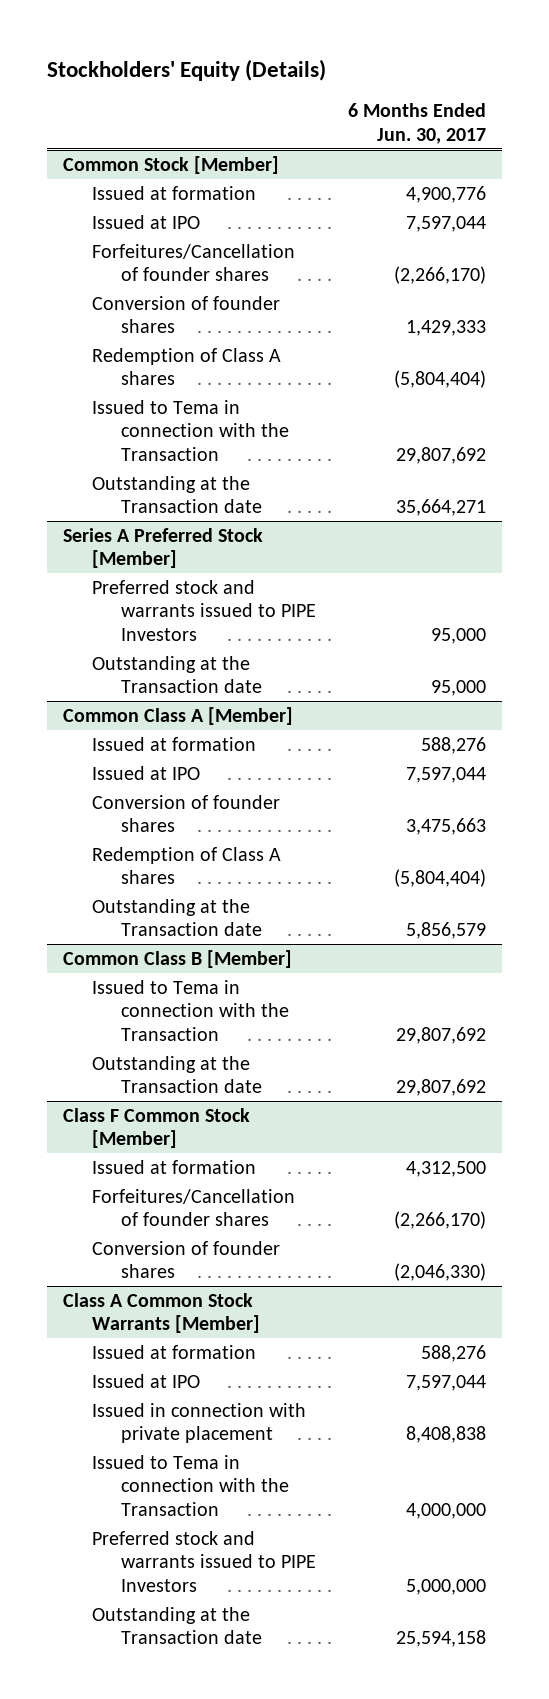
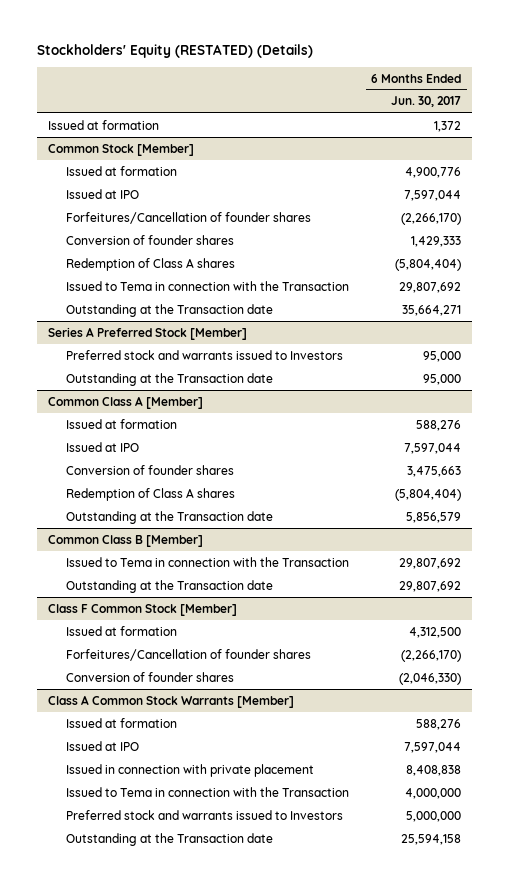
[46,58,326,81] Stockholders' Equity (Details) -> [36,44,313,59] Stockholders' Equity (RESTATED) (Details)
none -> [47,119,159,130] Issued at formation
[91,579,316,641] Preferred stock and warrants issued to PIPE Investors -> [65,349,343,360] Preferred stock and warrants issued to Investors
[91,1530,316,1592] Preferred stock and warrants issued to PIPE Investors -> [65,809,343,820] Preferred stock and warrants issued to Investors

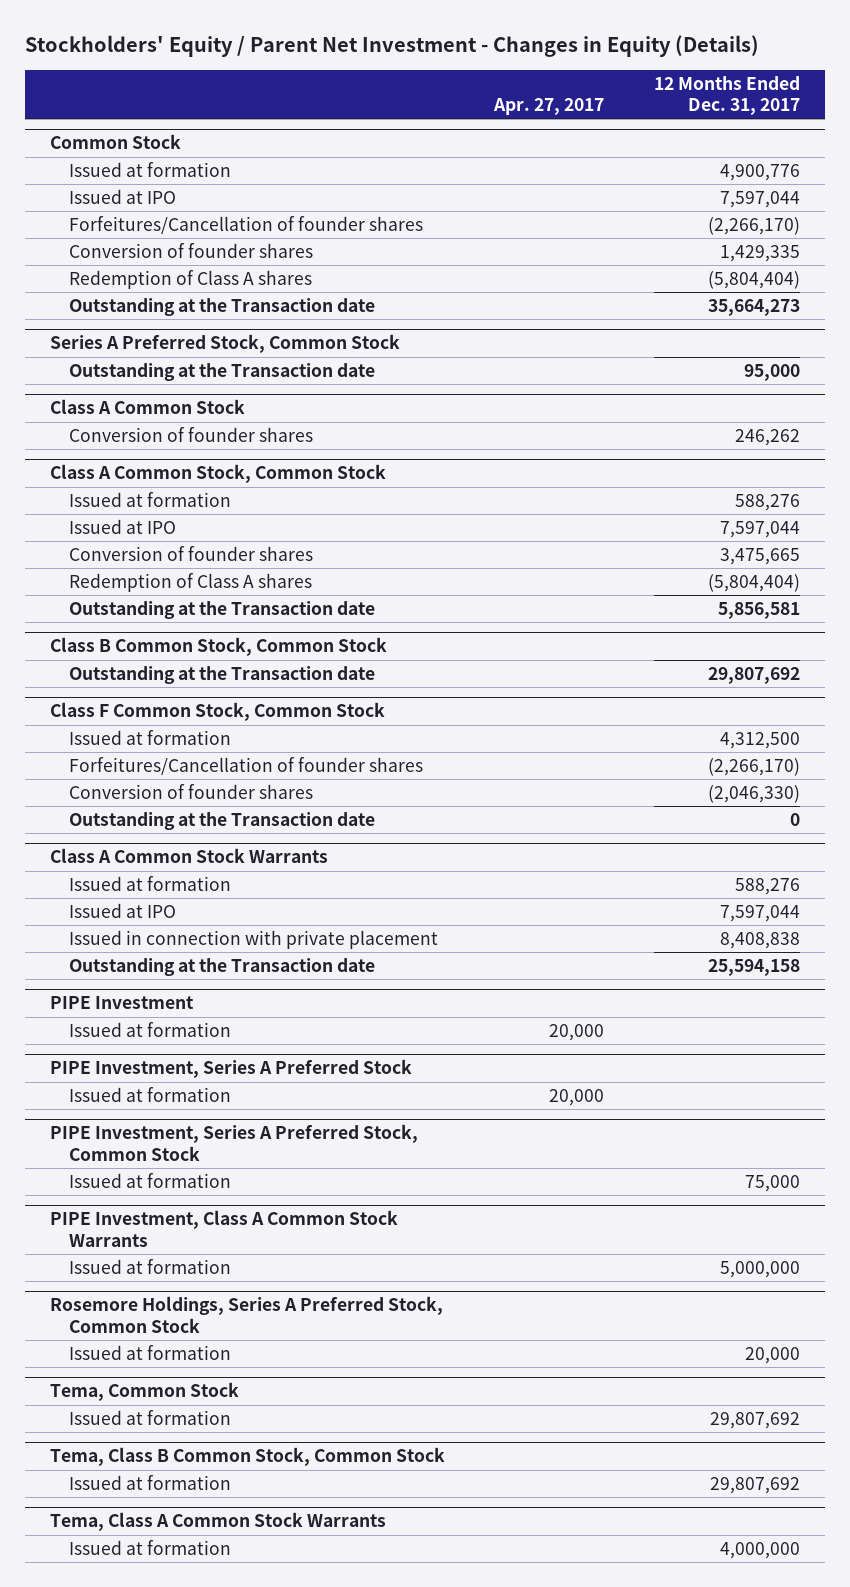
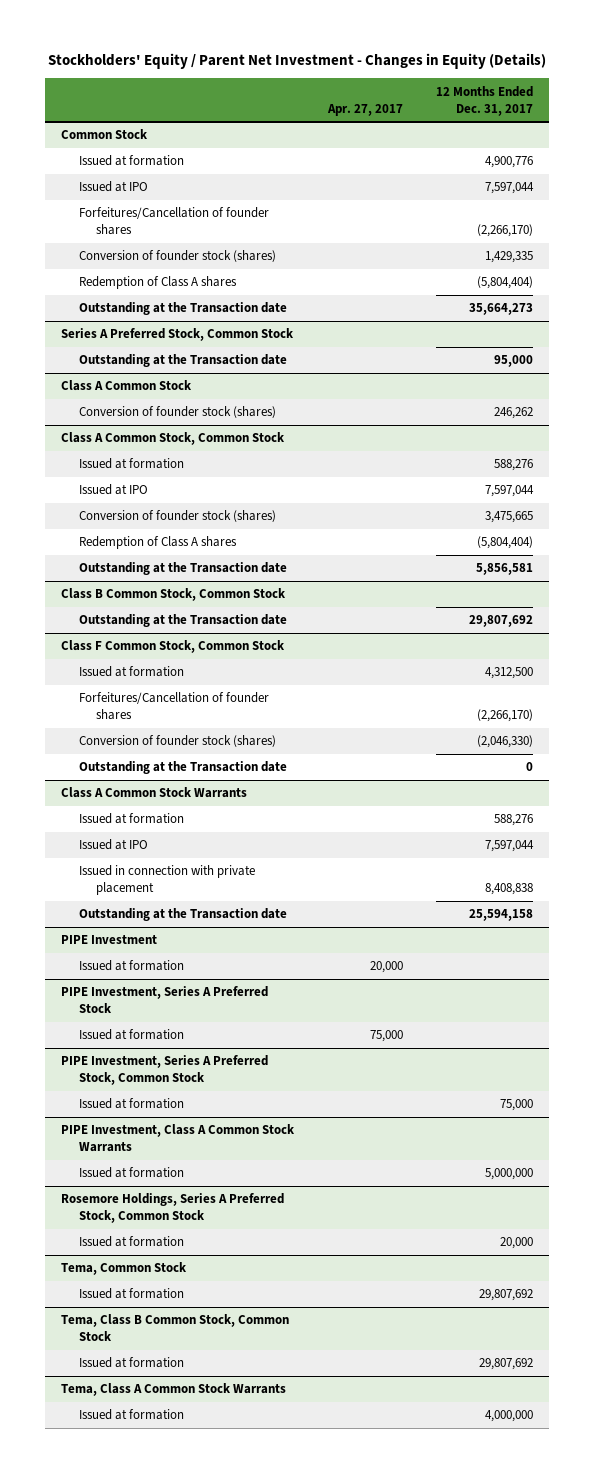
[69,242,314,258] Conversion of founder shares -> [78,250,276,263] Conversion of founder stock (shares)
[69,426,314,442] Conversion of founder shares -> [78,406,276,419] Conversion of founder stock (shares)
[69,545,314,561] Conversion of founder shares -> [78,510,276,523] Conversion of founder stock (shares)
[69,783,314,799] Conversion of founder shares -> [78,735,276,748] Conversion of founder stock (shares)
[549,1088,605,1106] 20,000 -> [369,1030,403,1043] 75,000

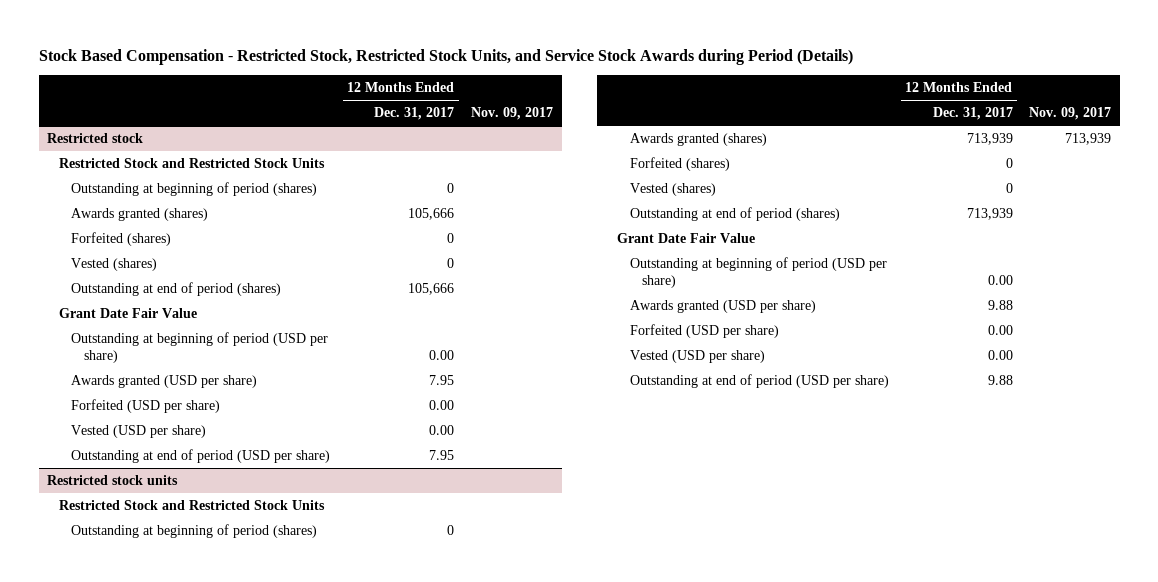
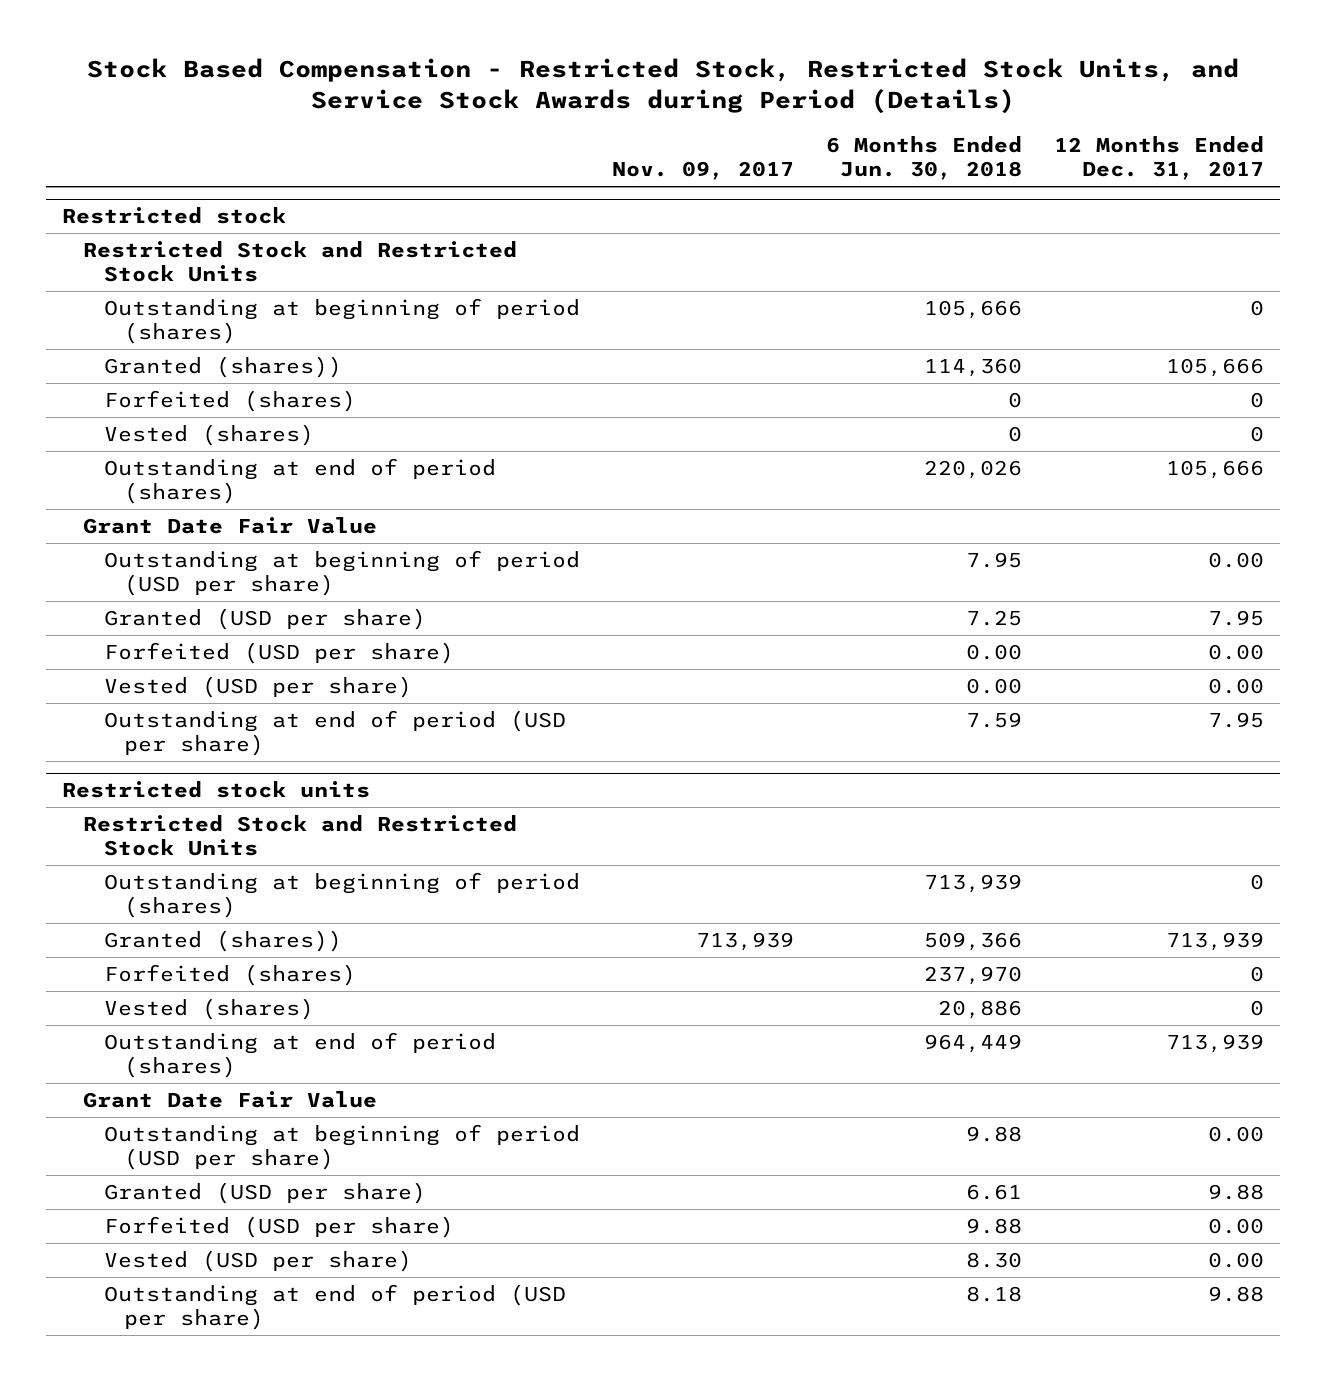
none -> [825,136,1022,181] 6 Months Ended Jun. 30, 2018
[71,208,209,222] Awards granted (shares) -> [103,355,342,378] Granted (shares))
[71,375,258,389] Awards granted (USD per share) -> [103,607,426,630] Granted (USD per share)
[629,133,767,147] Awards granted (shares) -> [103,929,342,952] Granted (shares))
[629,300,816,314] Awards granted (USD per share) -> [103,1181,426,1204] Granted (USD per share)

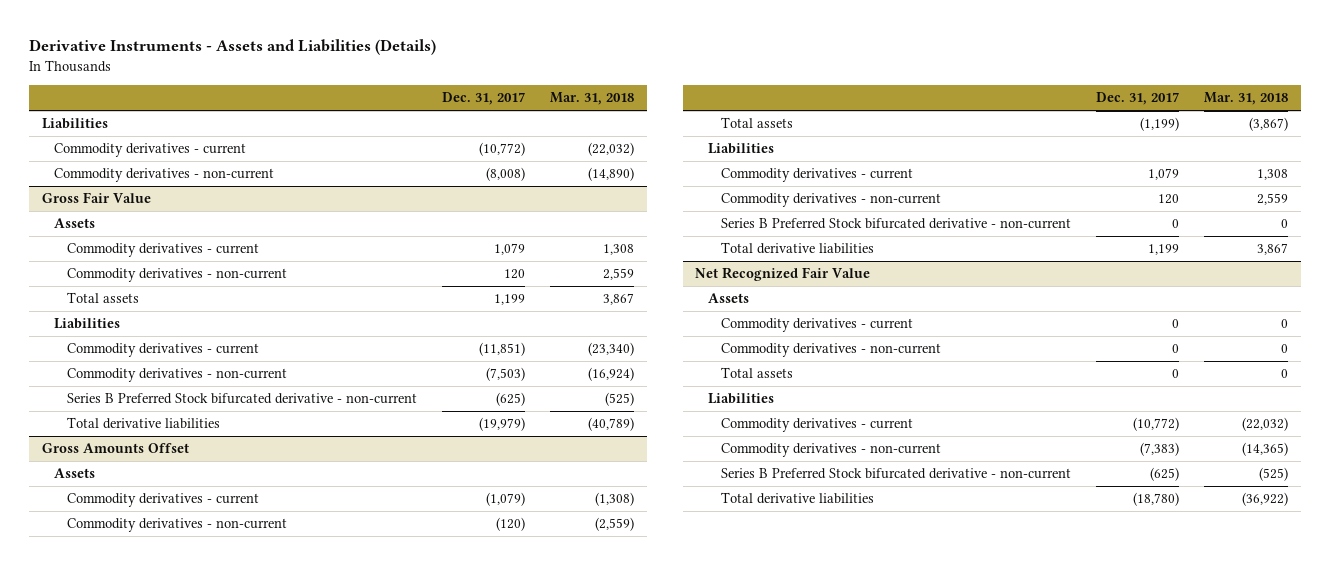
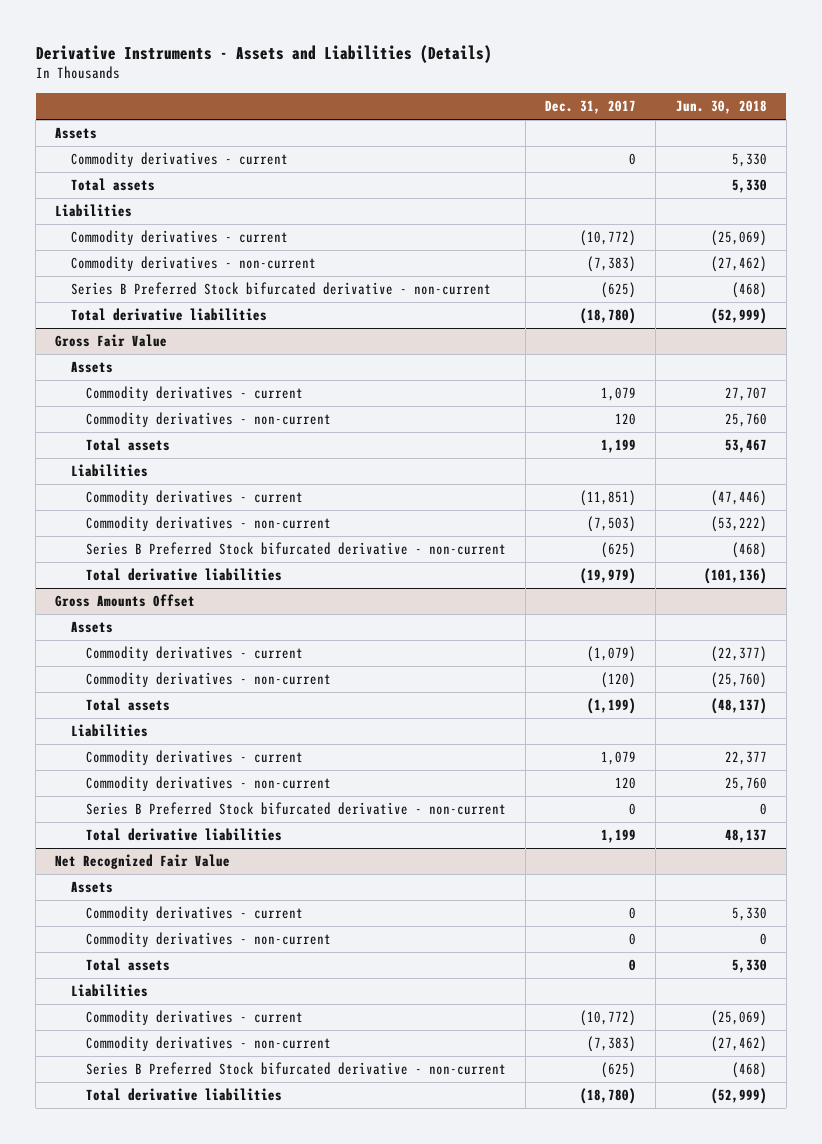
[550,92,635,106] Mar. 31, 2018 -> none
none -> [675,100,767,115] Jun. 30, 2018
none -> [55,127,98,140] Assets
none -> [70,152,288,168] Commodity derivatives - current
none -> [70,178,155,192] Total assets
[486,167,526,182] (8,008) -> [587,256,637,273] (7,383)
none -> [70,282,491,296] Series B Preferred Stock bifurcated derivative - non-current
none -> [70,308,267,322] Total derivative liabilities

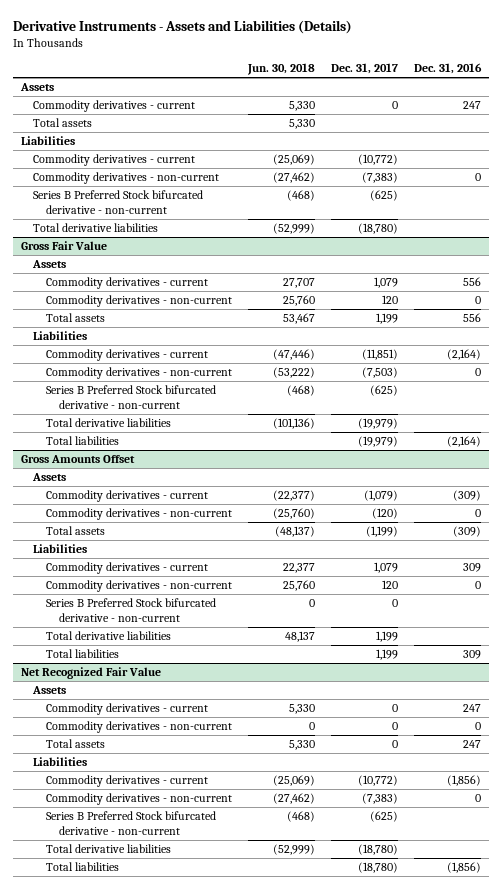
none -> [414,63,483,75] Dec. 31, 2016
none -> [46,436,120,446] Total liabilities
none -> [46,649,120,659] Total liabilities
none -> [46,862,120,872] Total liabilities

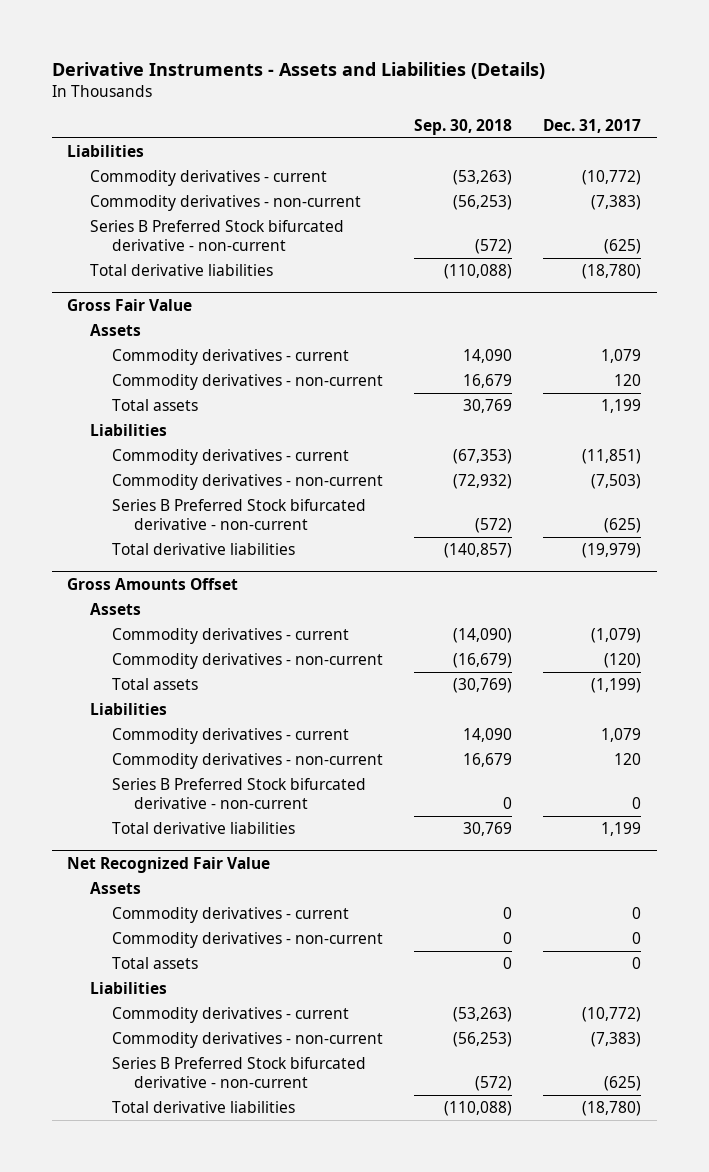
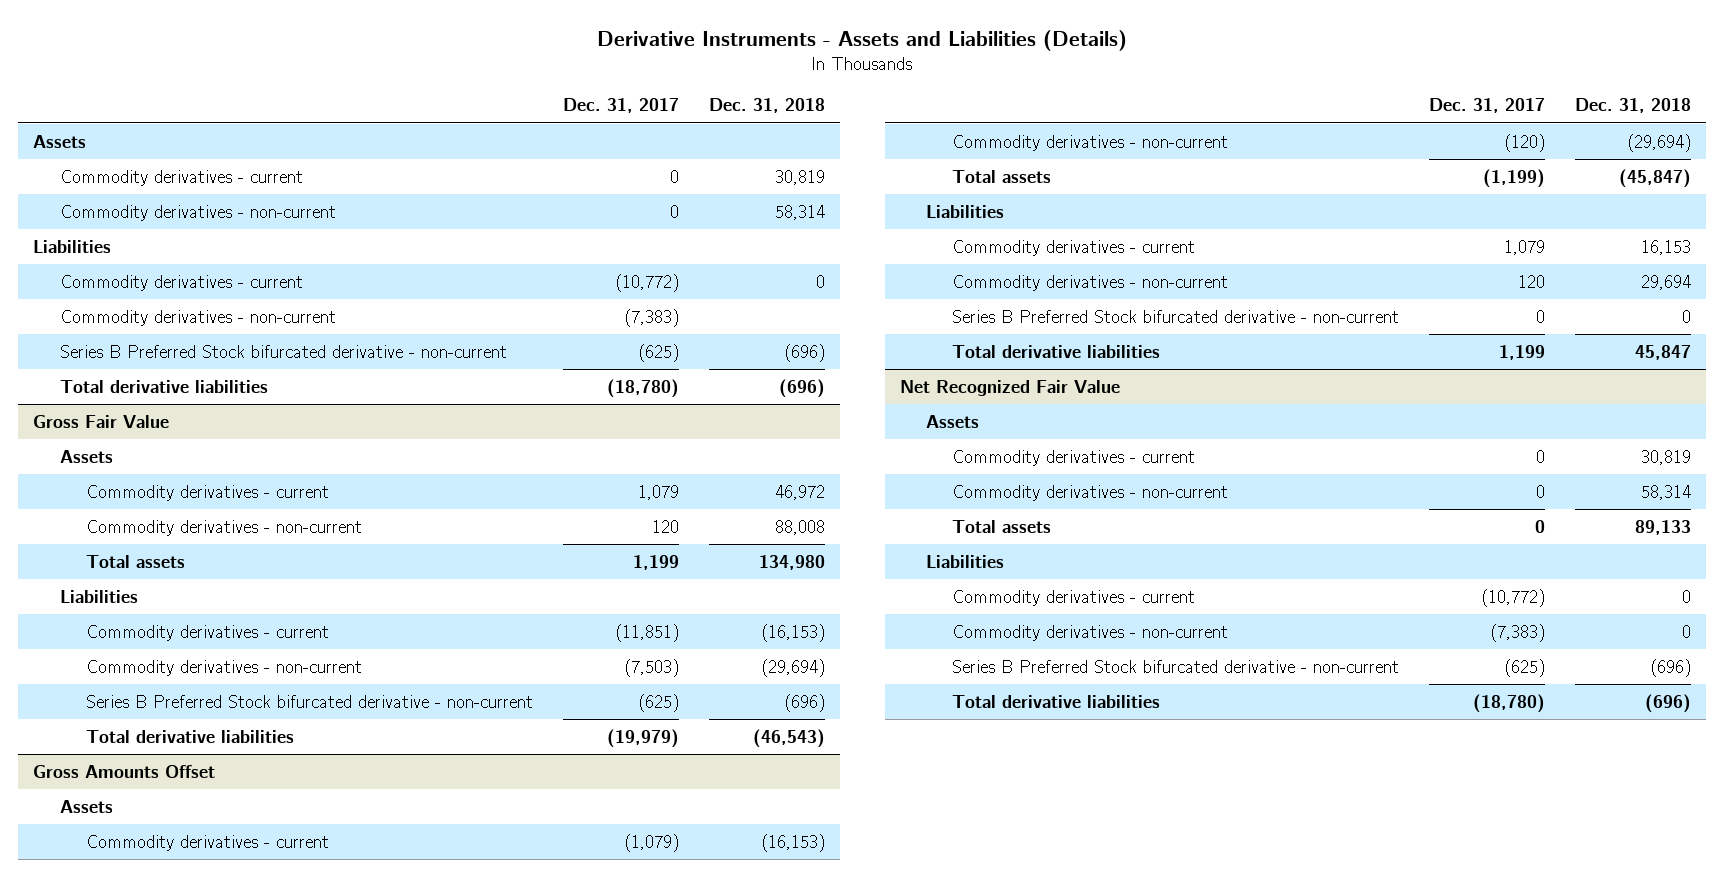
[414,118,513,135] Sep. 30, 2018 -> none
none -> [709,98,826,114] Dec. 31, 2018
none -> [33,134,87,148] Assets
none -> [59,169,303,186] Commodity derivatives - current
none -> [59,204,336,221] Commodity derivatives - non-current

